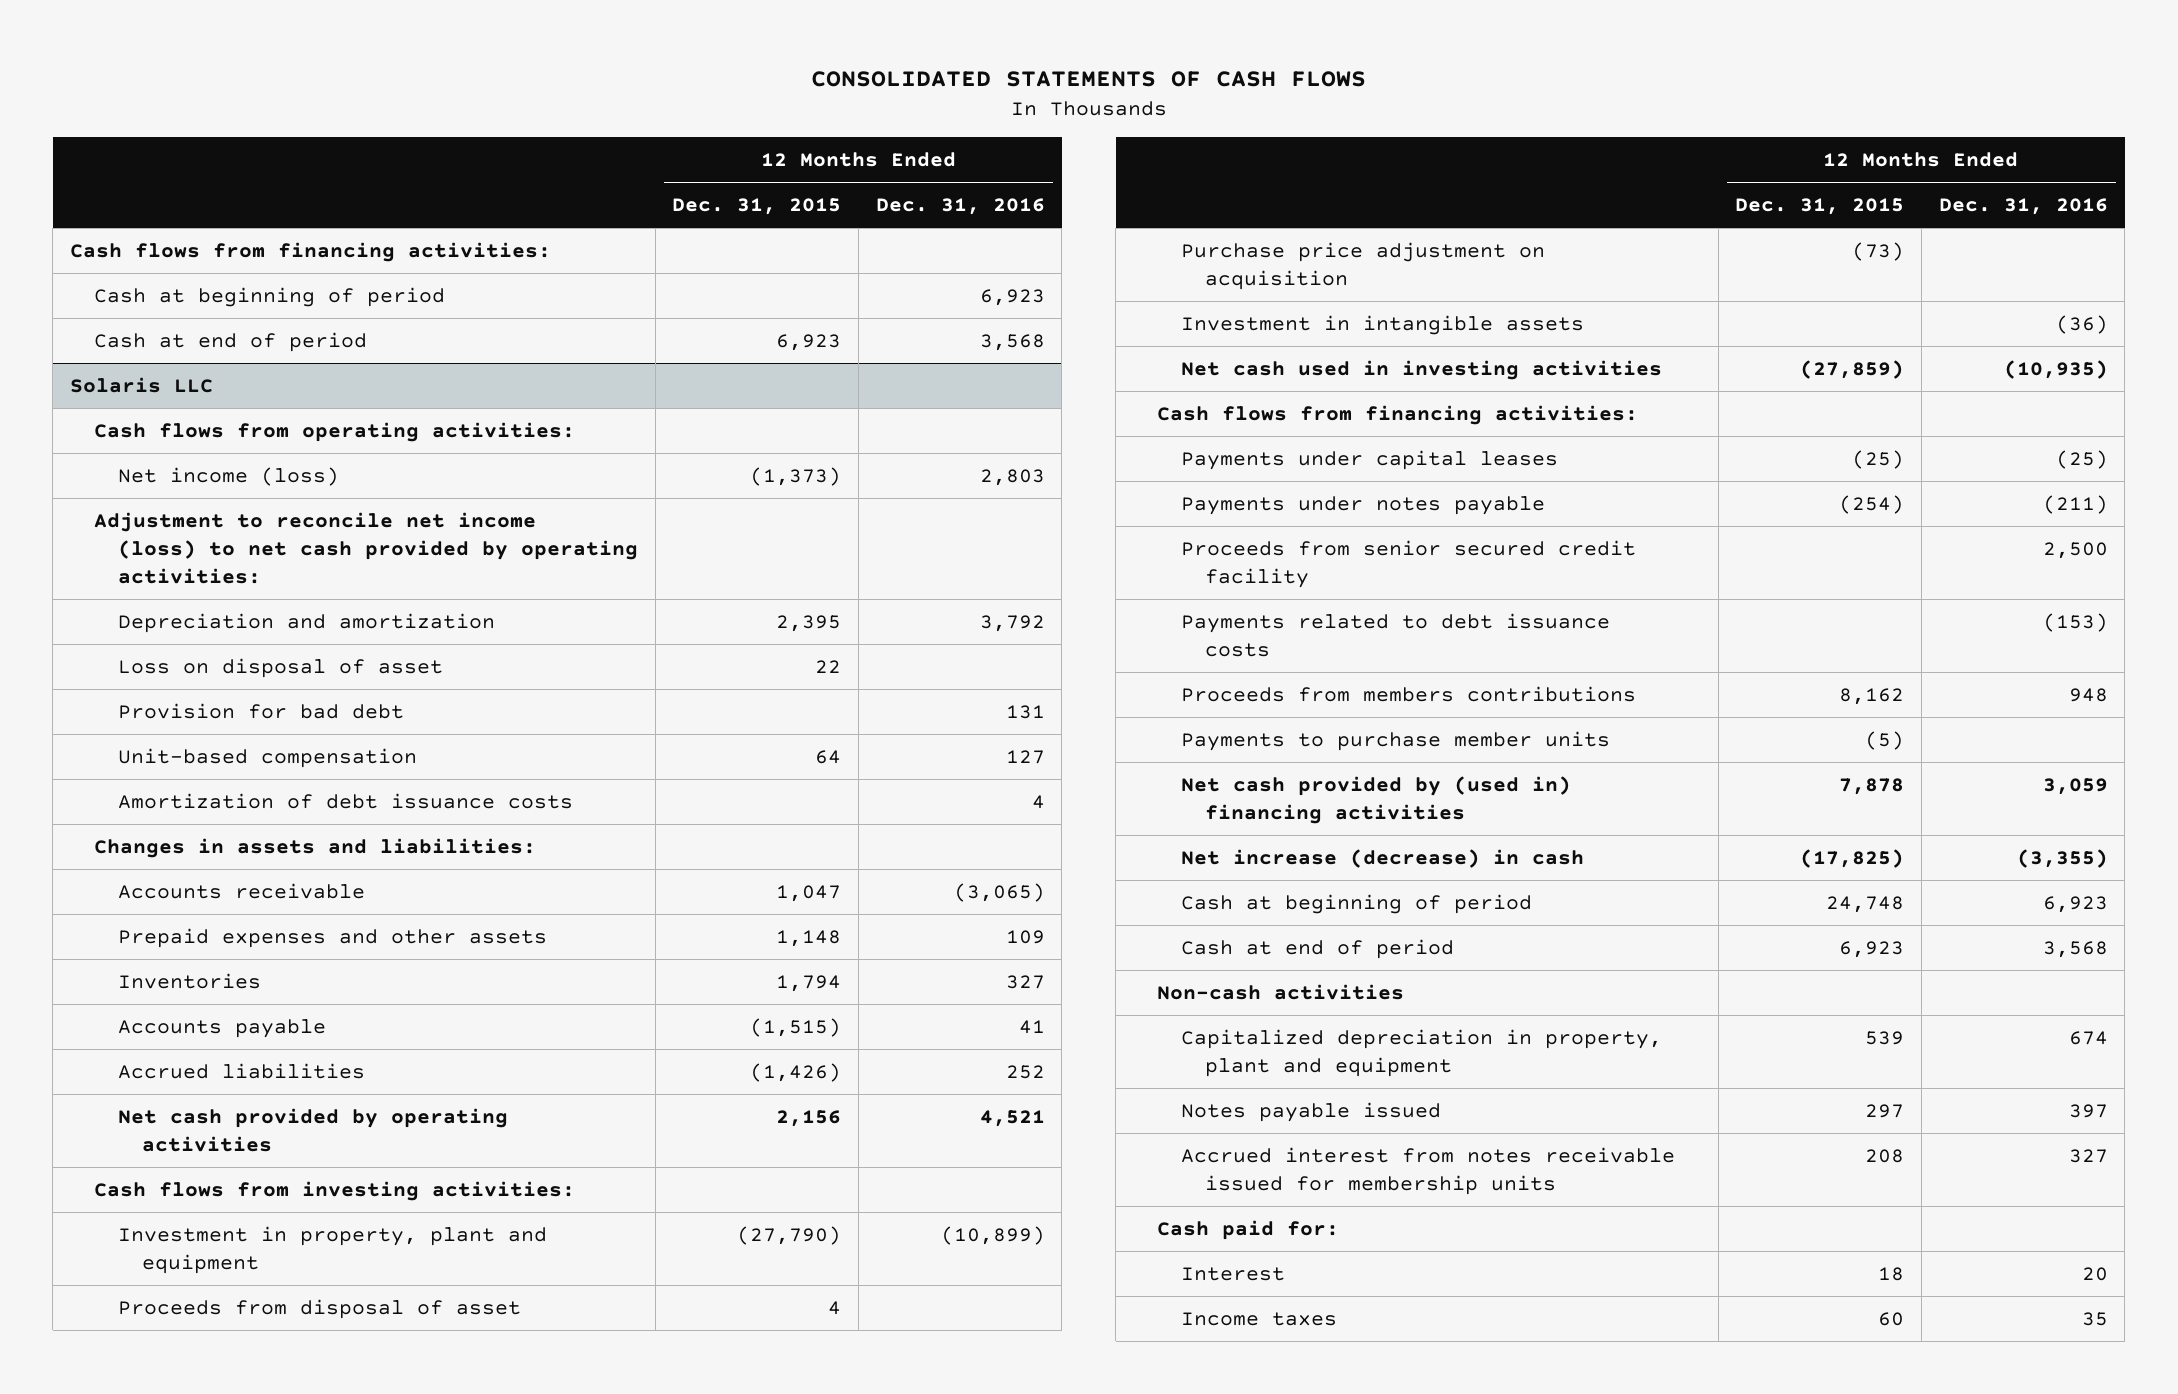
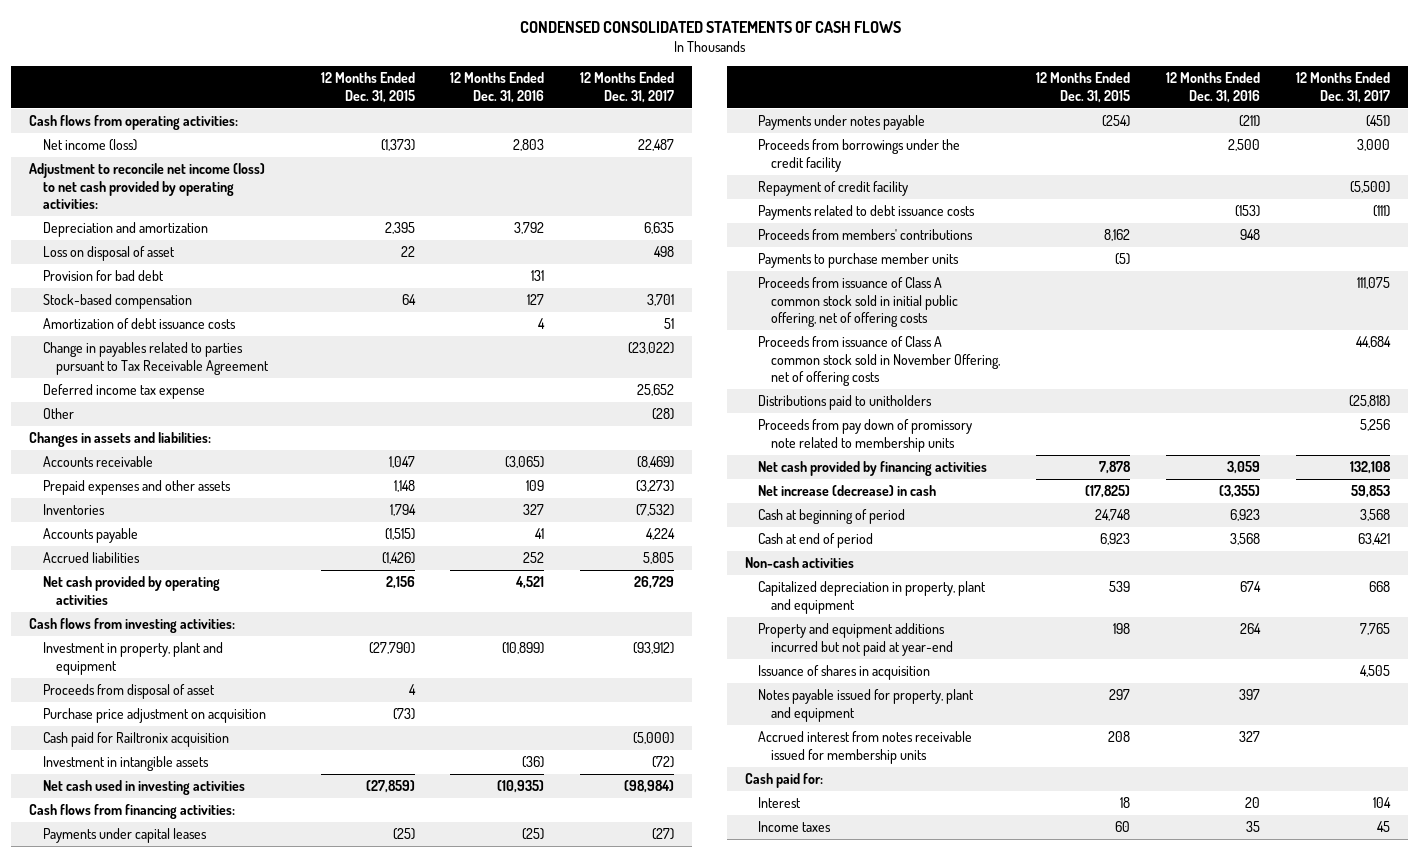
[810,71,1366,88] CONSOLIDATED STATEMENTS OF CASH FLOWS -> [519,21,901,34] CONDENSED CONSOLIDATED STATEMENTS OF CASH FLOWS
none -> [580,72,675,103] 12 Months Ended Dec. 31, 2017
[70,241,552,262] Cash flows from financing activities: -> none
[93,286,445,307] Cash at beginning of period -> none
[93,331,367,352] Cash at end of period -> none
[70,376,214,393] Solaris LLC -> none
[117,747,417,768] Unit-based compensation -> [42,294,192,310] Stock-based compensation
none -> [42,342,269,375] Change in payables related to parties pursuant to Tax Receivable Agreement
none -> [42,384,205,400] Deferred income tax expense
none -> [42,408,74,420] Other
none -> [42,732,229,748] Cash paid for Railtronix acquisition
[1180,539,1636,588] Proceeds from senior secured credit facility -> [758,139,961,172] Proceeds from borrowings under the credit facility
none -> [758,181,909,197] Repayment of credit facility
[1180,685,1636,702] Proceeds from members contributions -> [758,229,974,241] Proceeds from members' contributions
none -> [758,277,959,327] Proceeds from issuance of Class A common stock sold in initial public offering, net of offering costs
none -> [758,336,1001,386] Proceeds from issuance of Class A common stock sold in November Offering, net of offering costs
none -> [758,395,933,411] Distributions paid to unitholders
none -> [758,419,973,452] Proceeds from pay down of promissory note related to membership units
[1180,775,1571,824] Net cash provided by (used in) financing activities -> [758,461,988,477] Net cash provided by financing activities
none -> [758,623,954,656] Property and equipment additions incurred but not paid at year-end
none -> [758,665,931,681] Issuance of shares in acquisition
[1180,1101,1441,1122] Notes payable issued -> [758,689,975,722] Notes payable issued for property, plant and equipment

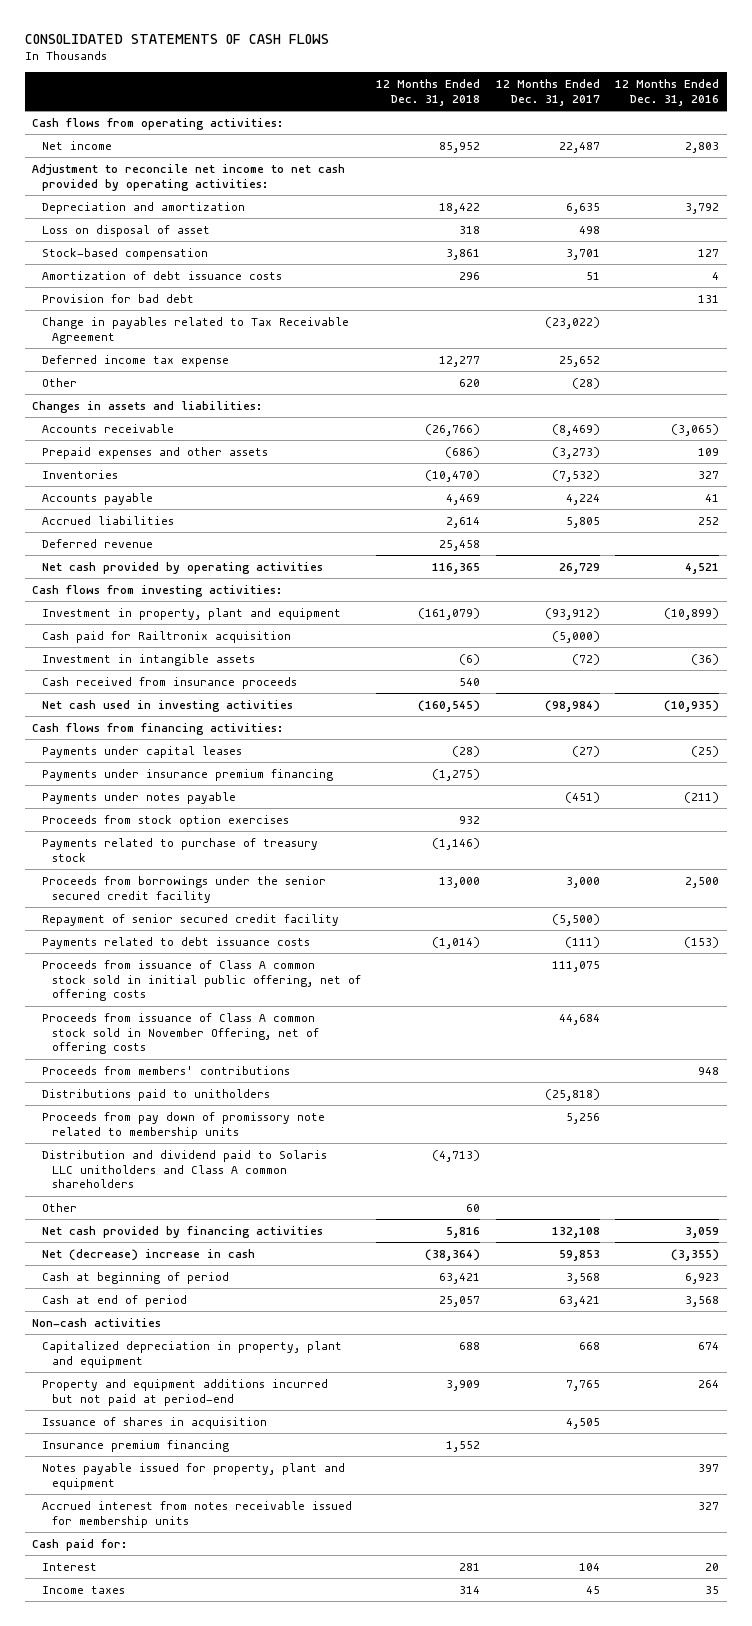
[519,21,901,34] CONDENSED CONSOLIDATED STATEMENTS OF CASH FLOWS -> [24,33,329,44] CONSOLIDATED STATEMENTS OF CASH FLOWS
[320,72,415,103] 12 Months Ended Dec. 31, 2015 -> none
none -> [376,78,481,106] 12 Months Ended Dec. 31, 2018
[42,139,137,152] Net income (loss) -> [42,140,113,150] Net income
[29,163,266,209] Adjustment to reconcile net income (loss) to net cash provided by operating activities: -> [32,163,346,191] Adjustment to reconcile net income to net cash provided by operating activities:
[42,270,164,282] Provision for bad debt -> [42,293,195,303] Provision for bad debt
[42,342,269,375] Change in payables related to parties pursuant to Tax Receivable Agreement -> [42,316,350,344] Change in payables related to Tax Receivable Agreement
none -> [42,538,154,548] Deferred revenue
[42,684,215,700] Proceeds from disposal of asset -> none
[42,708,266,724] Purchase price adjustment on acquisition -> none
none -> [42,676,298,689] Cash received from insurance proceeds
none -> [42,768,334,781] Payments under insurance premium financing
none -> [42,814,290,827] Proceeds from stock option exercises
none -> [42,837,319,862] Payments related to purchase of treasury stock
[758,139,961,172] Proceeds from borrowings under the credit facility -> [42,875,327,903] Proceeds from borrowings under the senior secured credit facility
[758,181,909,197] Repayment of credit facility -> [42,913,340,926] Repayment of senior secured credit facility
[758,253,960,269] Payments to purchase member units -> none
[758,229,974,241] Proceeds from members' contributions -> [42,1065,291,1075] Proceeds from members' contributions
none -> [42,1149,328,1189] Distribution and dividend paid to Solaris LLC unitholders and Class A common shareholders
none -> [42,1202,78,1212] Other
[758,485,937,497] Net increase (decrease) in cash -> [42,1248,256,1261] Net (decrease) increase in cash
[758,623,954,656] Property and equipment additions incurred but not paid at year-end -> [42,1378,329,1406] Property and equipment additions incurred but not paid at period-end
none -> [42,1439,230,1452] Insurance premium financing

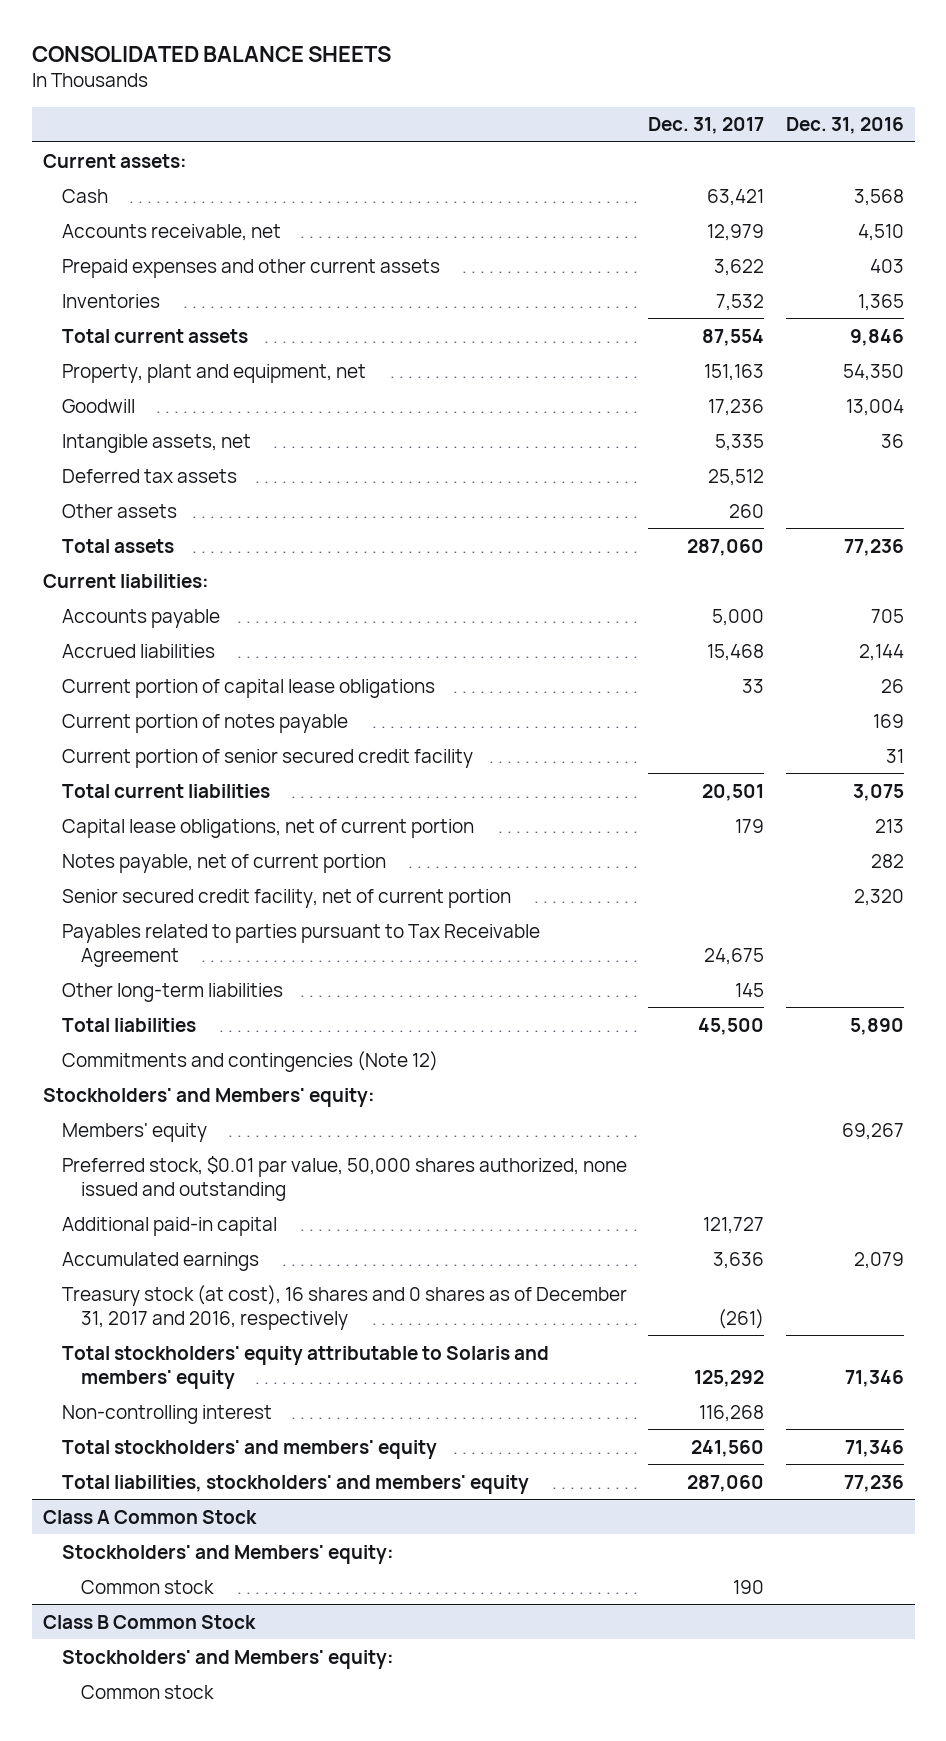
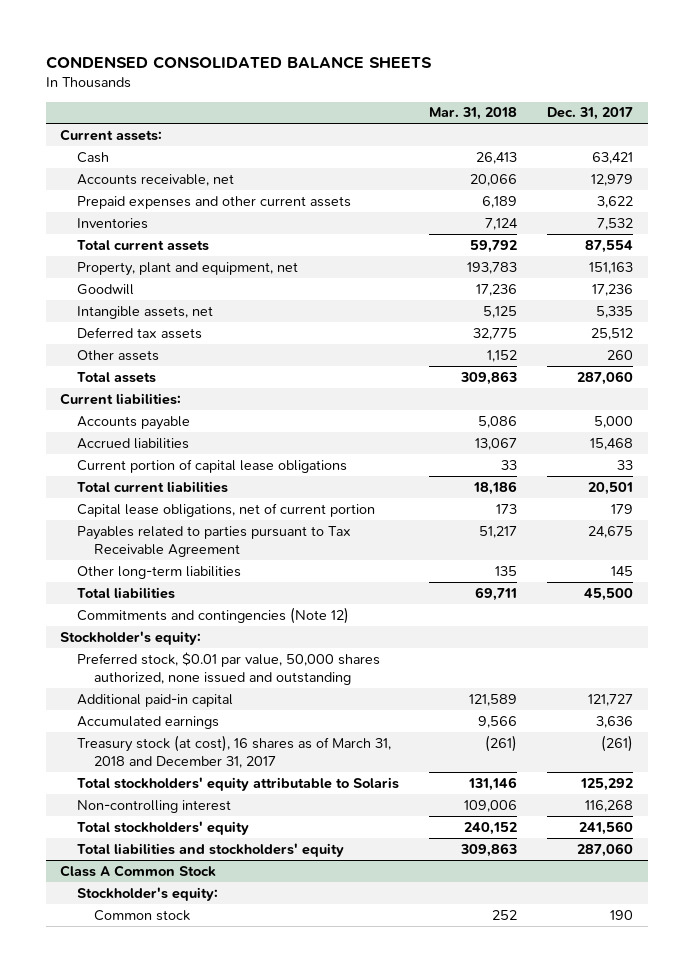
[31,45,391,62] CONSOLIDATED BALANCE SHEETS -> [45,55,432,69] CONDENSED CONSOLIDATED BALANCE SHEETS
[785,117,904,135] Dec. 31, 2016 -> none
none -> [429,107,518,121] Mar. 31, 2018
[61,713,348,733] Current portion of notes payable -> none
[61,748,473,768] Current portion of senior secured credit facility -> none
[61,853,386,873] Notes payable, net of current portion -> none
[61,888,511,908] Senior secured credit facility, net of current portion -> none
[61,1122,207,1142] Members' equity -> none
[42,1087,375,1107] Stockholders' and Members' equity: -> [60,630,202,645] Stockholder's equity:
[61,1284,627,1330] Treasury stock (at cost), 16 shares and 0 shares as of December 31, 2017 and 2016, respectively -> [77,734,392,768] Treasury stock (at cost), 16 shares as of March 31, 2018 and December 31, 2017
[61,1345,549,1389] Total stockholders' equity attributable to Solaris and members' equity -> [77,776,400,791] Total stockholders' equity attributable to Solaris
[61,1439,437,1459] Total stockholders' and members' equity -> [77,820,250,835] Total stockholders' equity
[61,1474,529,1494] Total liabilities, stockholders' and members' equity -> [77,842,345,857] Total liabilities and stockholders' equity
[61,1544,394,1564] Stockholders' and Members' equity: -> [77,886,219,901] Stockholder's equity:
[42,1614,256,1629] Class B Common Stock -> none
[61,1649,394,1669] Stockholders' and Members' equity: -> none
[81,1684,215,1699] Common stock -> none

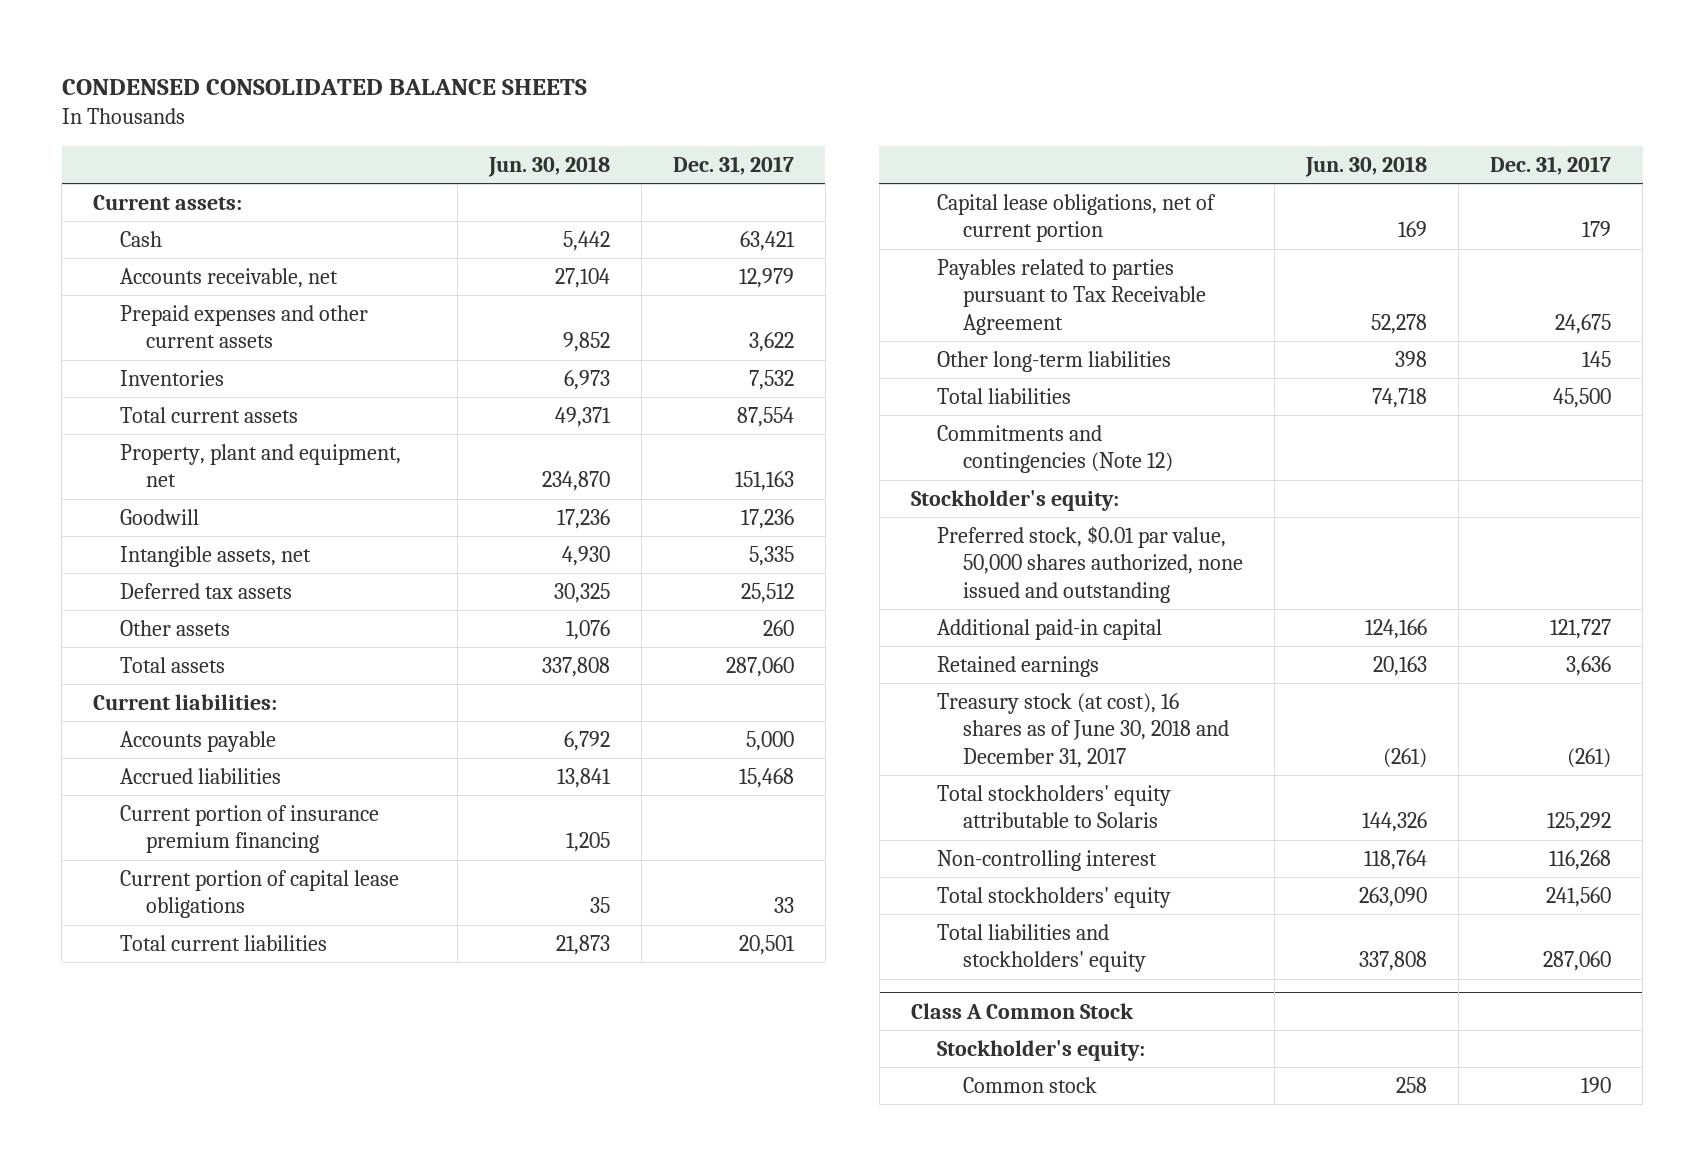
[429,107,518,121] Mar. 31, 2018 -> none
none -> [487,155,610,177] Jun. 30, 2018
none -> [119,804,379,854] Current portion of insurance premium financing
[77,715,220,729] Accumulated earnings -> [936,655,1099,677] Retained earnings
[77,734,392,768] Treasury stock (at cost), 16 shares as of March 31, 2018 and December 31, 2017 -> [936,692,1230,768] Treasury stock (at cost), 16 shares as of June 30, 2018 and December 31, 2017

